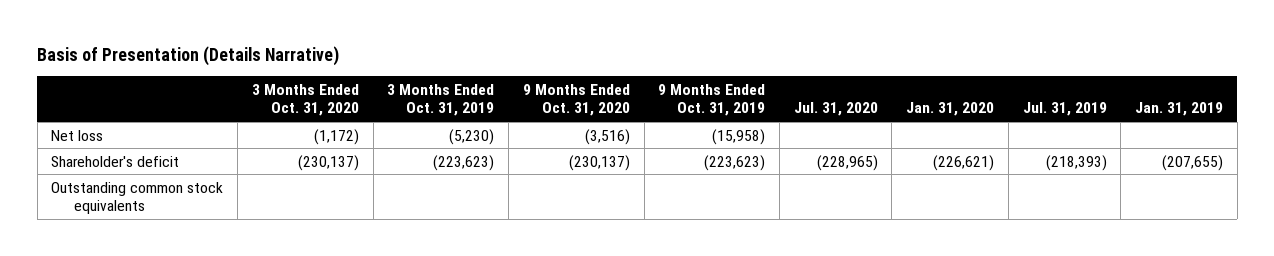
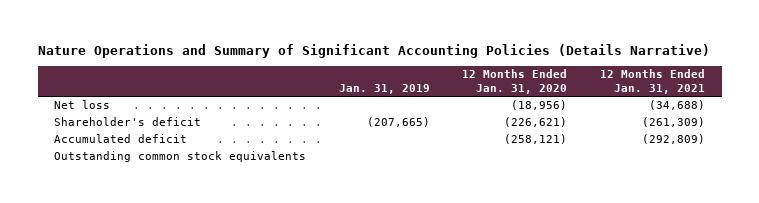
[37,46,340,67] Basis of Presentation (Details Narrative) -> [37,43,710,58] Nature Operations and Summary of Significant Accounting Policies (Details Narrative)
[251,84,359,117] 3 Months Ended Oct. 31, 2020 -> none
[387,84,495,117] 3 Months Ended Oct. 31, 2019 -> none
[522,84,630,117] 9 Months Ended Oct. 31, 2020 -> none
[658,84,766,117] 9 Months Ended Oct. 31, 2019 -> none
[793,102,878,117] Jul. 31, 2020 -> none
[906,102,995,117] Jan. 31, 2020 -> none
[1022,102,1107,117] Jul. 31, 2019 -> none
none -> [462,68,568,94] 12 Months Ended Jan. 31, 2020
none -> [600,68,706,94] 12 Months Ended Jan. 31, 2021
[1162,154,1224,171] (207,655) -> [366,117,430,128] (207,665)
none -> [53,134,187,144] Accumulated deficit

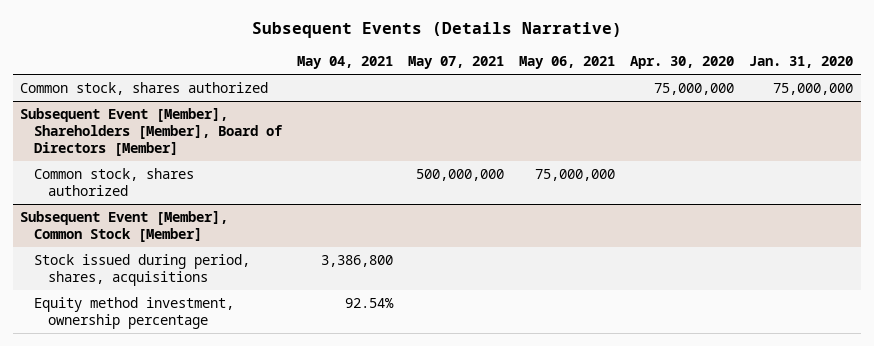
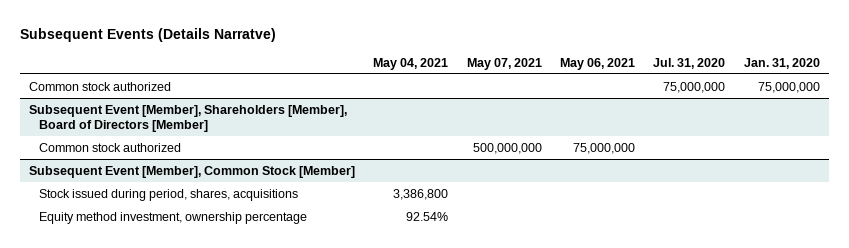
[251,22,622,39] Subsequent Events (Details Narrative) -> [19,27,276,42] Subsequent Events (Details Narratve)
[630,56,735,70] Apr. 30, 2020 -> none
none -> [653,57,726,69] Jul. 31, 2020
[20,82,269,96] Common stock, shares authorized -> [29,81,172,91] Common stock authorized
[33,168,194,197] Common stock, shares authorized -> [39,142,182,152] Common stock authorized

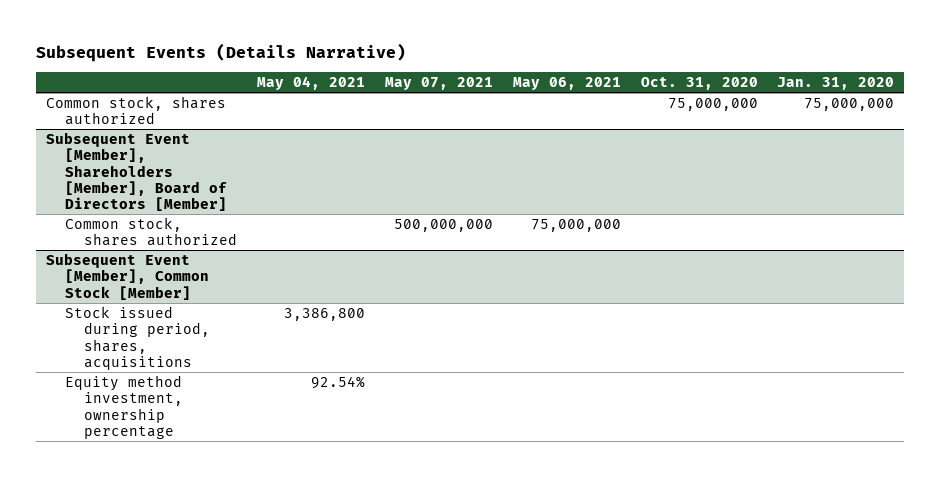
[19,27,276,42] Subsequent Events (Details Narratve) -> [36,43,407,63] Subsequent Events (Details Narrative)
[653,57,726,69] Jul. 31, 2020 -> none
none -> [640,77,758,91] Oct. 31, 2020
[29,81,172,91] Common stock authorized -> [46,95,227,126] Common stock, shares authorized
[39,142,182,152] Common stock authorized -> [65,216,237,247] Common stock, shares authorized

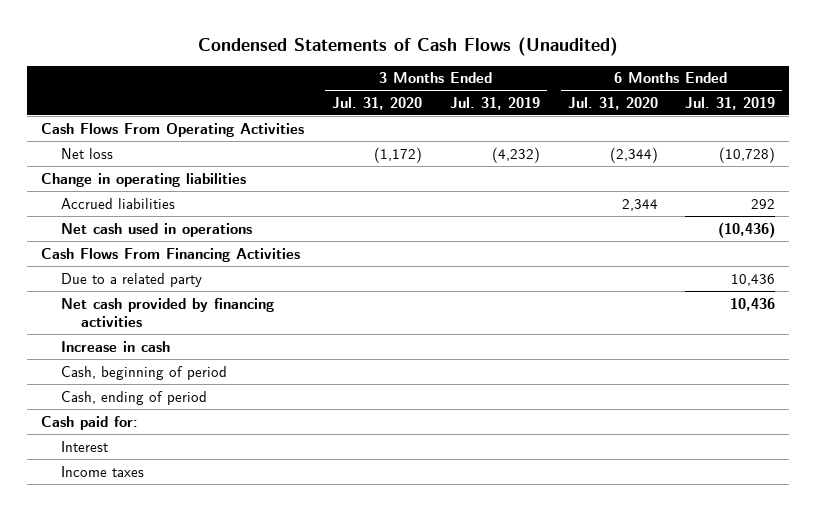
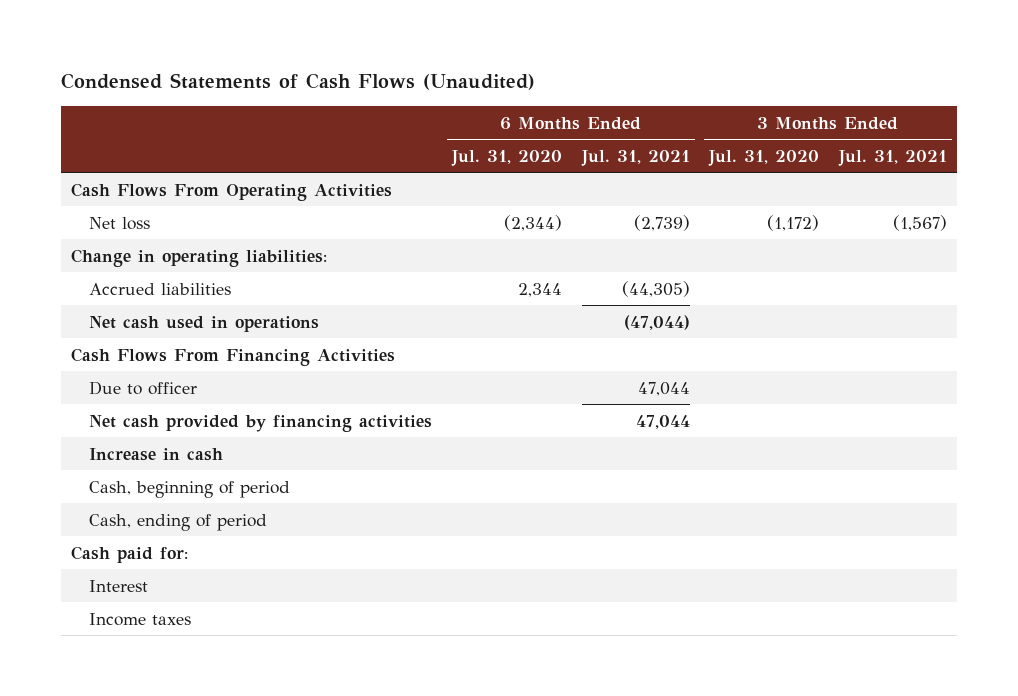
[449,96,540,110] Jul. 31, 2019 -> none
[685,96,776,110] Jul. 31, 2019 -> none
none -> [580,149,690,166] Jul. 31, 2021
none -> [838,149,948,166] Jul. 31, 2021
[41,172,247,187] Change in operating liabilities -> [70,248,327,267] Change in operating liabilities:
[61,272,203,287] Due to a related party -> none
none -> [89,380,198,395] Due to officer

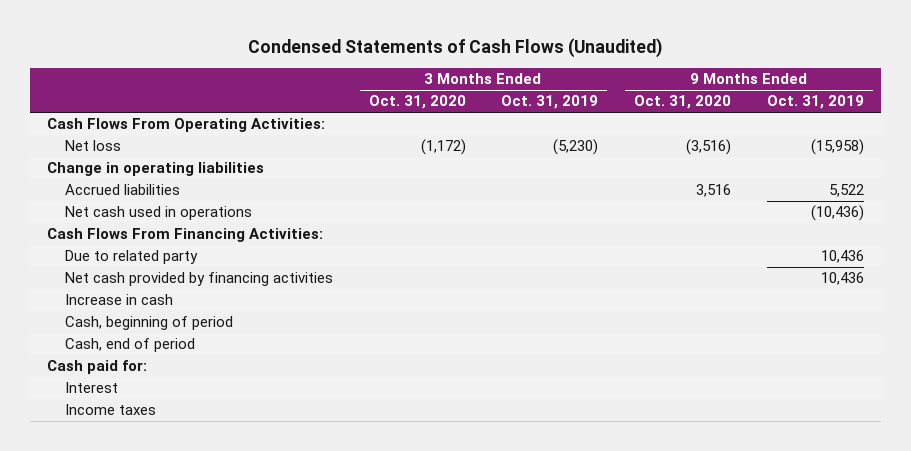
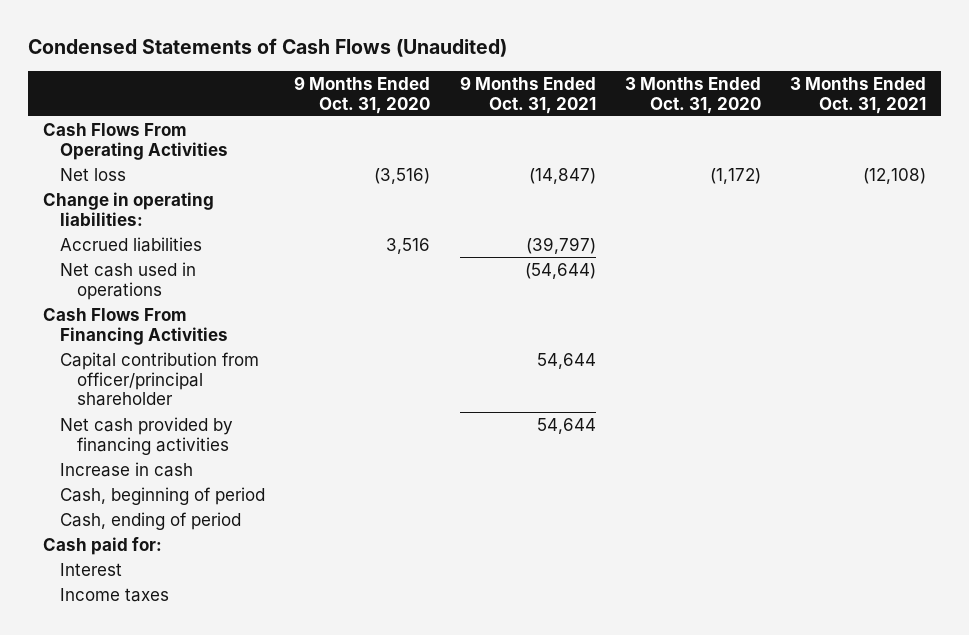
[501,95,599,110] Oct. 31, 2019 -> none
[766,95,864,110] Oct. 31, 2019 -> none
none -> [459,75,596,114] 9 Months Ended Oct. 31, 2021
none -> [790,76,927,114] 3 Months Ended Oct. 31, 2021
[47,118,326,133] Cash Flows From Operating Activities: -> [42,122,228,160] Cash Flows From Operating Activities
[47,162,265,177] Change in operating liabilities -> [42,191,214,226] Change in operating liabilities:
[64,250,198,265] Due to related party -> none
[47,228,324,243] Cash Flows From Financing Activities: -> [42,307,228,345] Cash Flows From Financing Activities
none -> [59,351,259,407] Capital contribution from officer/principal shareholder
[64,338,195,353] Cash, end of period -> [59,511,241,530] Cash, ending of period

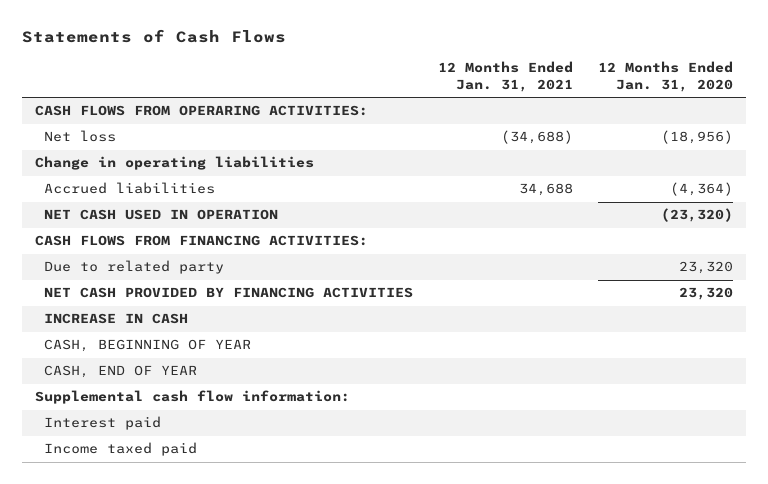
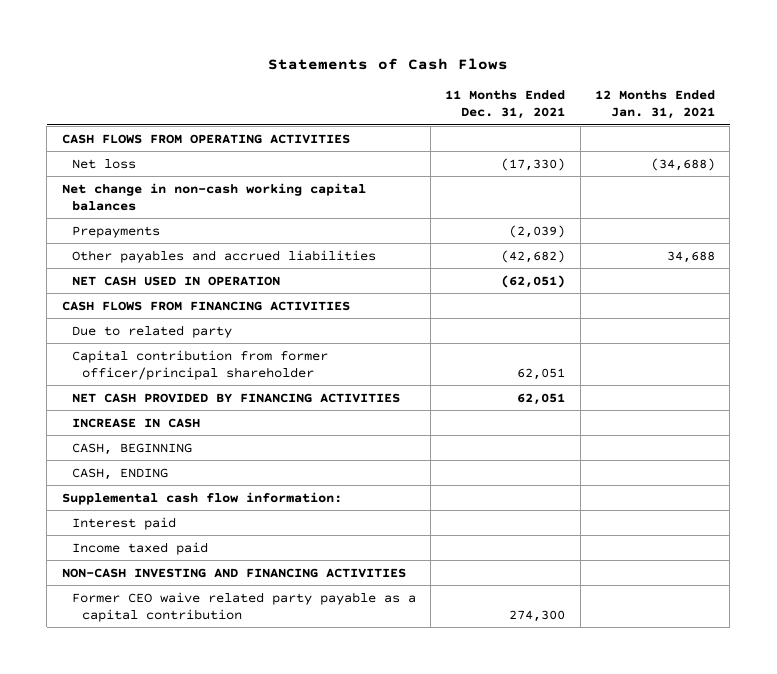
[598,61,734,93] 12 Months Ended Jan. 31, 2020 -> none
none -> [445,90,566,120] 11 Months Ended Dec. 31, 2021
[34,105,368,117] CASH FLOWS FROM OPERARING ACTIVITIES: -> [61,133,350,144] CASH FLOWS FROM OPERATING ACTIVITIES
[34,156,314,171] Change in operating liabilities -> [61,182,366,211] Net change in non-cash working capital balances
none -> [71,225,160,238] Prepayments
[44,182,216,195] Accrued liabilities -> [71,249,376,263] Other payables and accrued liabilities
[34,235,368,247] CASH FLOWS FROM FINANCING ACTIVITIES: -> [61,300,350,311] CASH FLOWS FROM FINANCING ACTIVITIES
none -> [71,349,328,380] Capital contribution from former officer/principal shareholder
[44,339,252,353] CASH, BEGINNING OF YEAR -> [71,442,192,455] CASH, BEGINNING
[44,365,198,379] CASH, END OF YEAR -> [71,467,168,480] CASH, ENDING
none -> [61,567,406,578] NON-CASH INVESTING AND FINANCING ACTIVITIES
none -> [71,591,416,622] Former CEO waive related party payable as a capital contribution

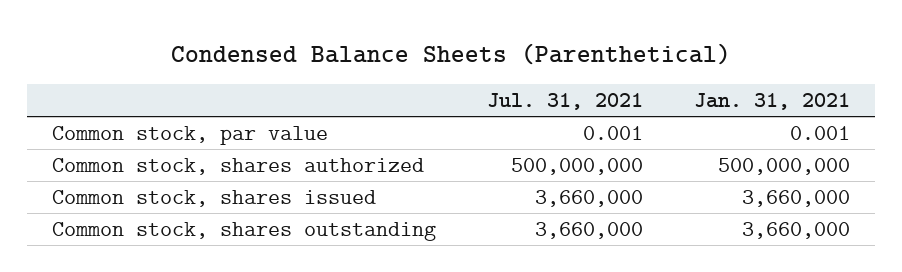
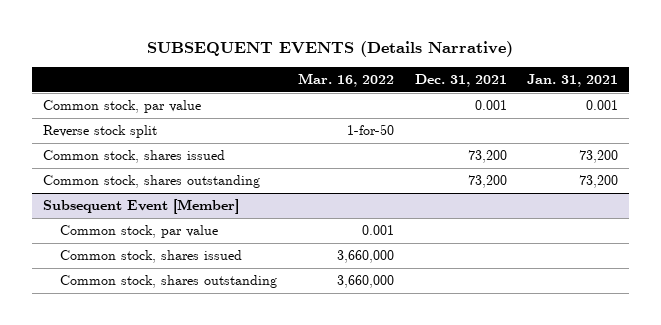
[170,42,731,65] Condensed Balance Sheets (Parenthetical) -> [147,41,514,58] SUBSEQUENT EVENTS (Details Narrative)
[486,93,643,111] Jul. 31, 2021 -> none
none -> [297,73,394,88] Mar. 16, 2022
none -> [414,74,507,88] Dec. 31, 2021
[51,158,424,176] Common stock, shares authorized -> none
none -> [42,125,157,139] Reverse stock split
[741,190,850,208] 3,660,000 -> [579,150,619,164] 73,200
[741,222,850,240] 3,660,000 -> [579,175,619,189] 73,200
none -> [42,199,239,215] Subsequent Event [Member]
none -> [60,225,219,239] Common stock, par value
none -> [60,250,243,264] Common stock, shares issued
none -> [60,275,278,289] Common stock, shares outstanding

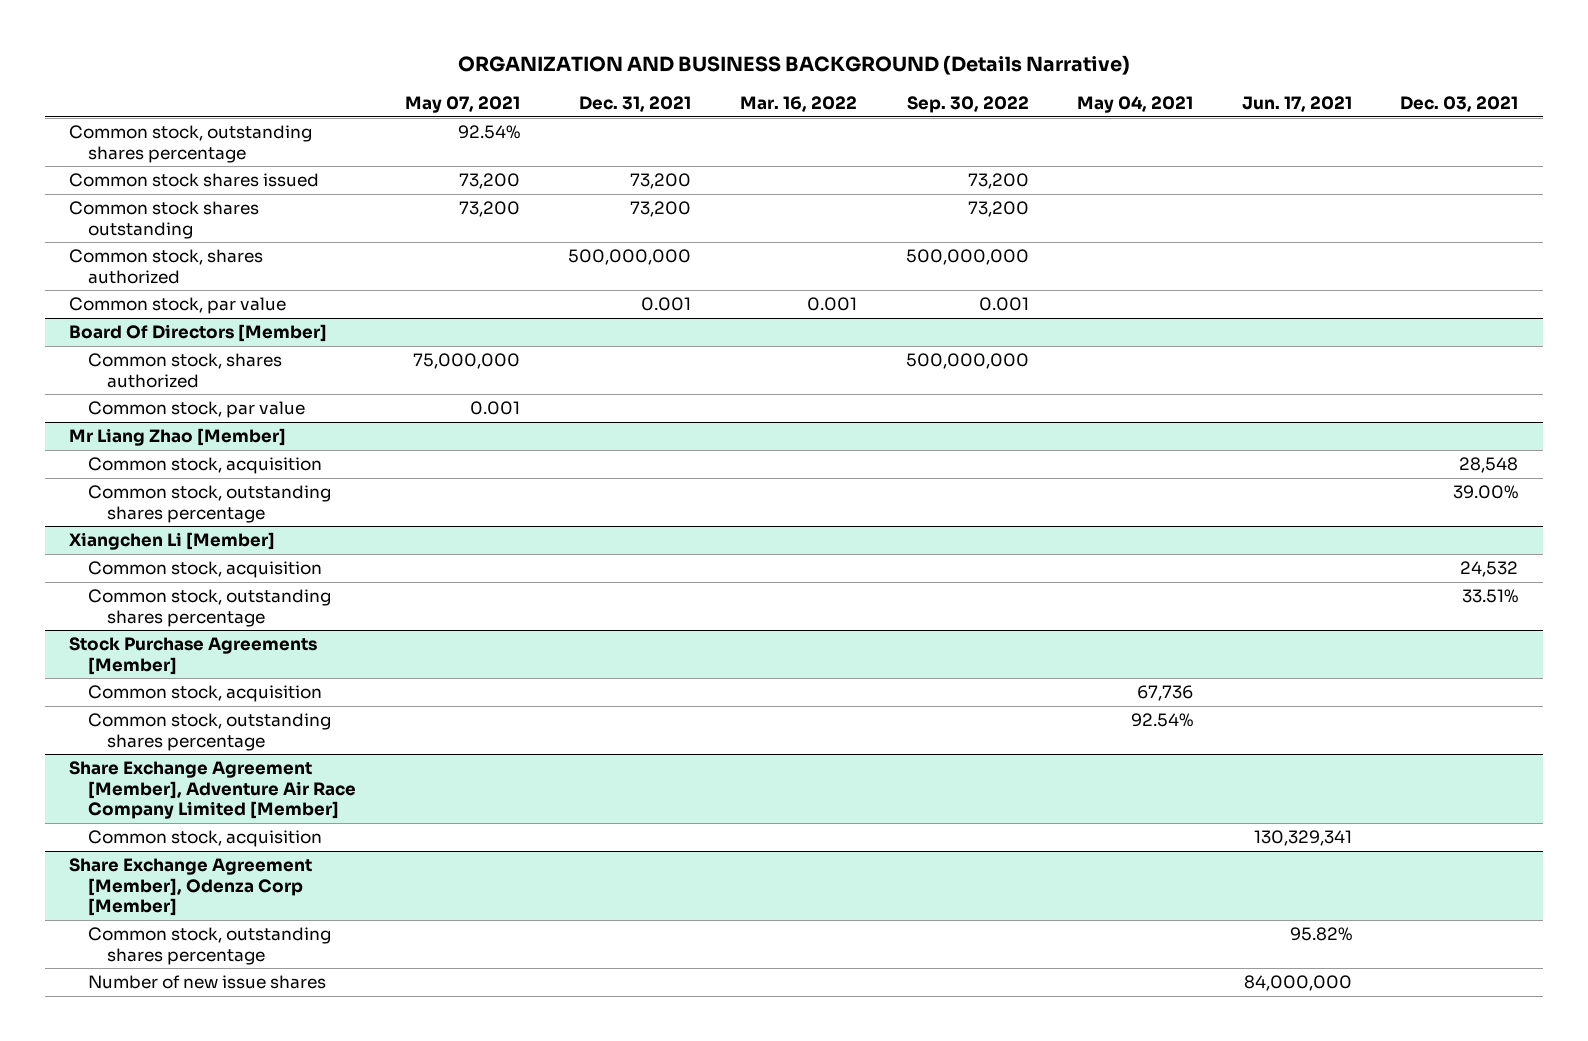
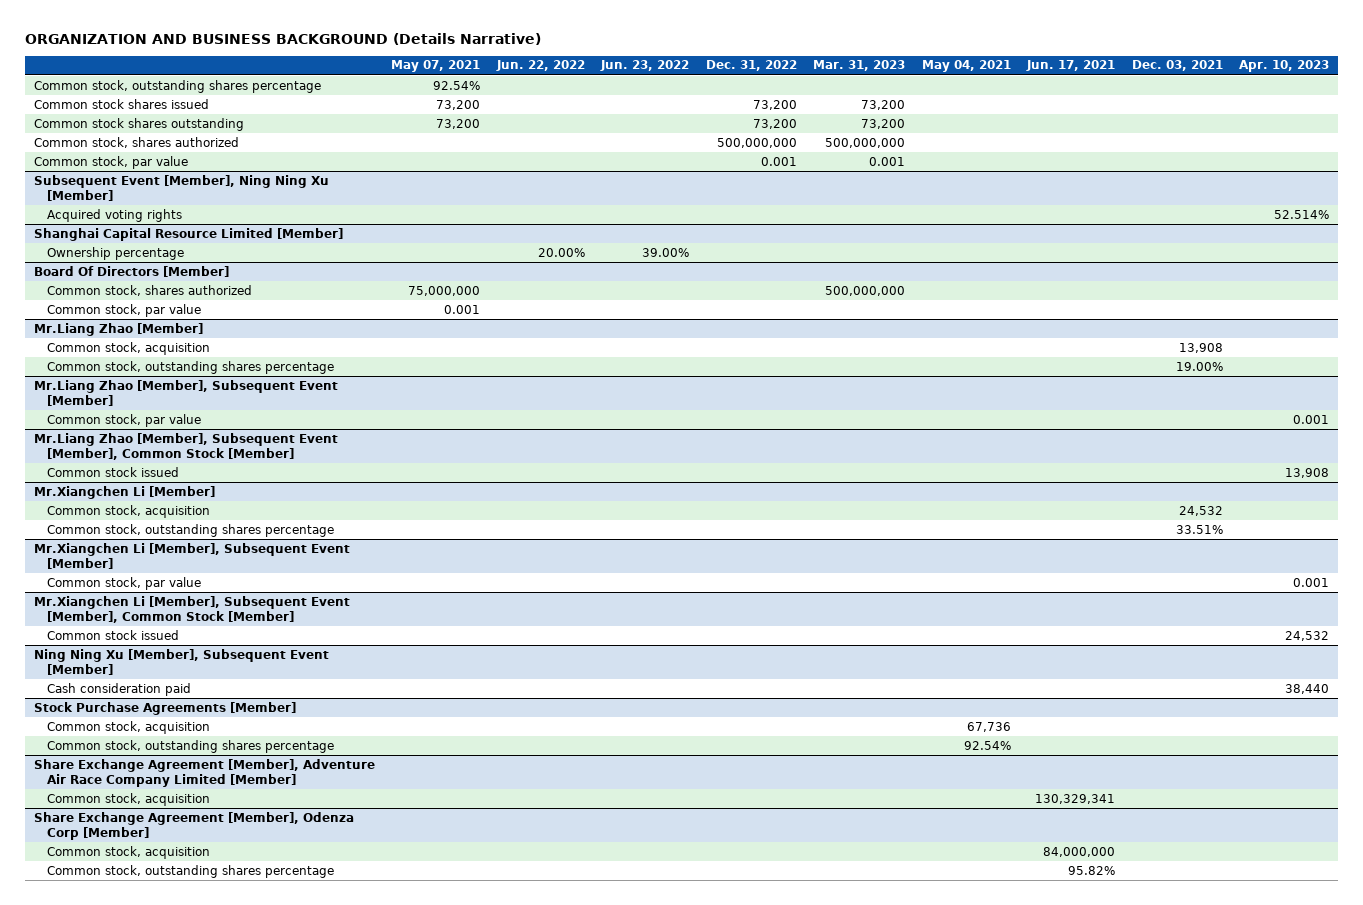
[579,95,692,112] Dec. 31, 2021 -> none
[739,95,857,112] Mar. 16, 2022 -> none
[906,95,1029,113] Sep. 30, 2022 -> none
none -> [495,60,585,72] Jun. 22, 2022
none -> [600,60,690,72] Jun. 23, 2022
none -> [705,60,797,72] Dec. 31, 2022
none -> [813,60,906,72] Mar. 31, 2023
none -> [1239,60,1330,73] Apr. 10, 2023
none -> [33,174,329,202] Subsequent Event [Member], Ning Ning Xu [Member]
none -> [47,208,183,222] Acquired voting rights
none -> [33,227,343,241] Shanghai Capital Resource Limited [Member]
none -> [47,246,185,260] Ownership percentage
[69,428,287,447] Mr Liang Zhao [Member] -> [33,322,203,336] Mr.Liang Zhao [Member]
[1459,457,1519,474] 28,548 -> [1178,342,1223,353] 13,908
[1453,485,1519,500] 39.00% -> [1175,361,1223,371] 19.00%
none -> [33,379,338,407] Mr.Liang Zhao [Member], Subsequent Event [Member]
none -> [47,413,202,427] Common stock, par value
none -> [33,432,338,461] Mr.Liang Zhao [Member], Subsequent Event [Member], Common Stock [Member]
none -> [47,466,180,477] Common stock issued
[69,532,276,551] Xiangchen Li [Member] -> [33,485,215,499] Mr.Xiangchen Li [Member]
none -> [33,542,350,570] Mr.Xiangchen Li [Member], Subsequent Event [Member]
none -> [47,576,202,590] Common stock, par value
none -> [33,595,350,624] Mr.Xiangchen Li [Member], Subsequent Event [Member], Common Stock [Member]
none -> [47,629,180,640] Common stock issued
none -> [33,648,329,676] Ning Ning Xu [Member], Subsequent Event [Member]
none -> [47,682,192,696] Cash consideration paid
none -> [47,845,211,859] Common stock, acquisition
[88,975,327,990] Number of new issue shares -> none

